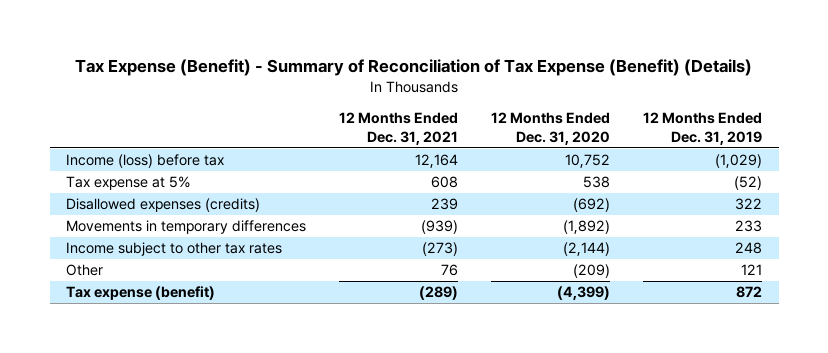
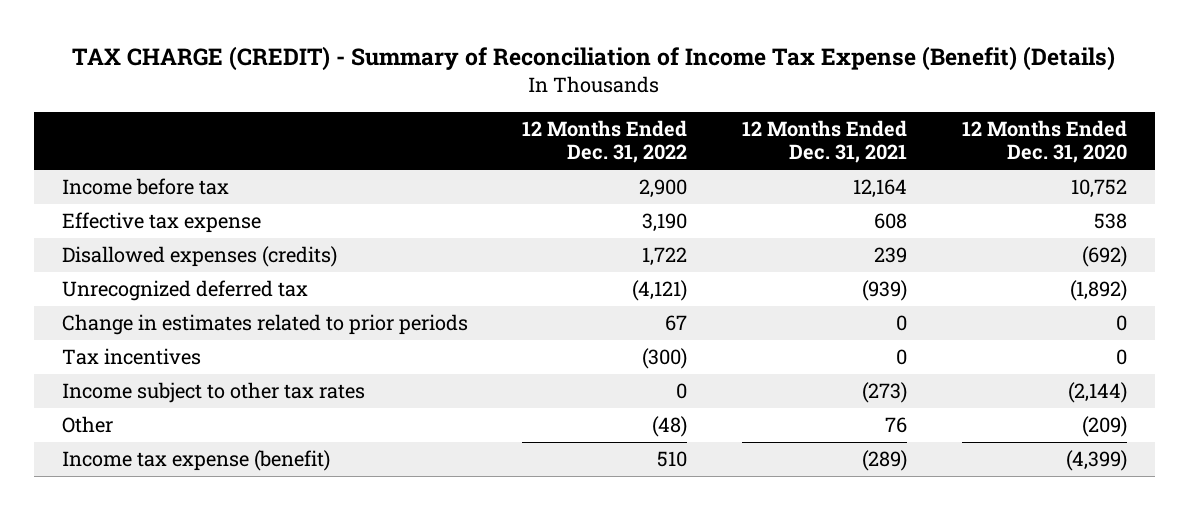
[75,59,753,77] Tax Expense (Benefit) - Summary of Reconciliation of Tax Expense (Benefit) (Details) -> [72,46,1116,72] TAX CHARGE (CREDIT) - Summary of Reconciliation of Income Tax Expense (Benefit) (Details)
[643,112,763,145] 12 Months Ended Dec. 31, 2019 -> none
none -> [522,120,688,164] 12 Months Ended Dec. 31, 2022
[66,154,225,169] Income (loss) before tax -> [61,178,229,196] Income before tax
[66,176,192,191] Tax expense at 5% -> [61,212,261,234] Effective tax expense
[66,220,307,235] Movements in temporary differences -> [61,280,308,302] Unrecognized deferred tax
none -> [61,314,468,336] Change in estimates related to prior periods
none -> [61,348,201,366] Tax incentives
[66,286,216,301] Tax expense (benefit) -> [61,450,330,472] Income tax expense (benefit)

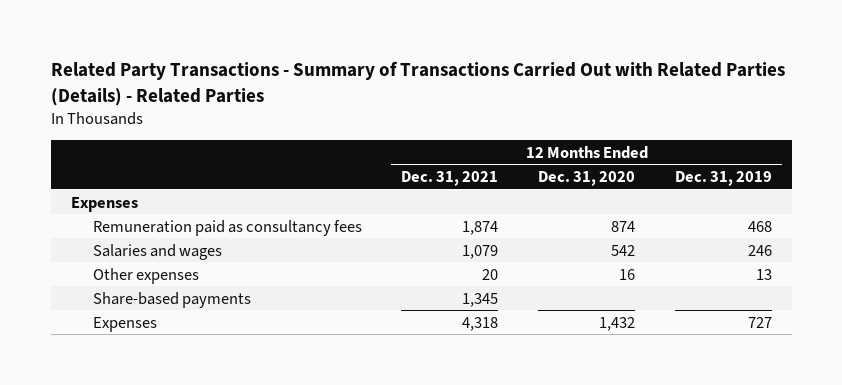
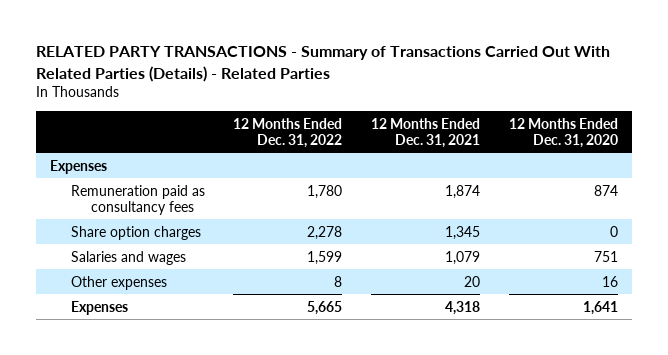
[50,61,785,106] Related Party Transactions - Summary of Transactions Carried Out with Related Parties (Details) - Related Parties -> [35,46,610,82] RELATED PARTY TRANSACTIONS - Summary of Transactions Carried Out With Related Parties (Details) - Related Parties
[674,170,772,186] Dec. 31, 2019 -> none
none -> [233,117,343,148] 12 Months Ended Dec. 31, 2022
none -> [70,225,201,240] Share option charges
[611,244,636,256] 542 -> [593,250,618,262] 751
[92,291,251,308] Share-based payments -> none
[599,316,636,331] 1,432 -> [582,300,618,315] 1,641

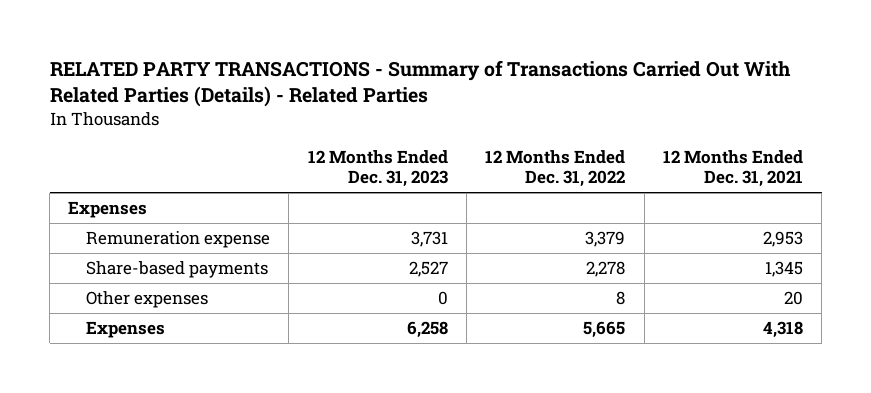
[508,117,618,148] 12 Months Ended Dec. 31, 2020 -> none
none -> [307,149,448,188] 12 Months Ended Dec. 31, 2023
[70,184,205,215] Remuneration paid as consultancy fees -> none
[70,250,186,265] Salaries and wages -> none
none -> [85,231,270,249] Remuneration expense
[70,225,201,240] Share option charges -> [85,261,268,279] Share-based payments

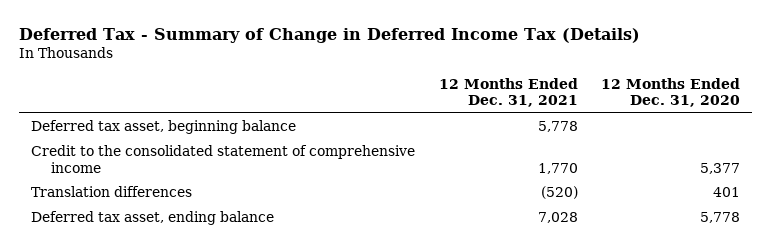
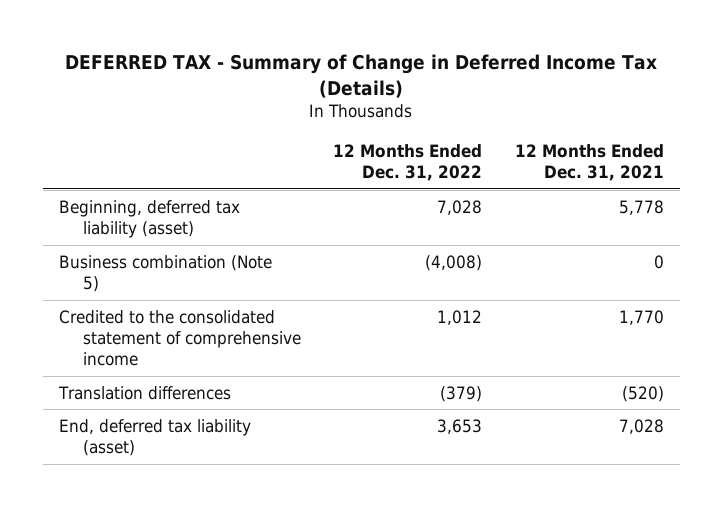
[19,28,641,44] Deferred Tax - Summary of Change in Deferred Income Tax (Details) -> [65,54,658,98] DEFERRED TAX - Summary of Change in Deferred Income Tax (Details)
[601,77,741,107] 12 Months Ended Dec. 31, 2020 -> none
none -> [333,143,483,181] 12 Months Ended Dec. 31, 2022
[31,120,297,135] Deferred tax asset, beginning balance -> [59,199,241,238] Beginning, deferred tax liability (asset)
none -> [59,254,273,292] Business combination (Note 5)
[31,145,416,173] Credit to the consolidated statement of comprehensive income -> [59,309,302,367] Credited to the consolidated statement of comprehensive income
[31,211,275,226] Deferred tax asset, ending balance -> [59,418,252,456] End, deferred tax liability (asset)

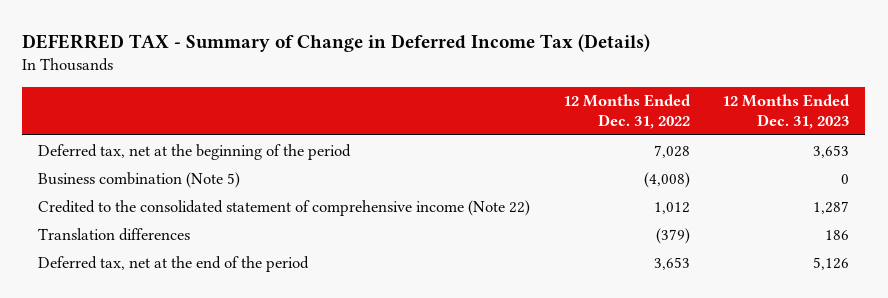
[514,143,664,181] 12 Months Ended Dec. 31, 2021 -> none
none -> [722,94,851,129] 12 Months Ended Dec. 31, 2023
[59,199,241,238] Beginning, deferred tax liability (asset) -> [38,143,352,160] Deferred tax, net at the beginning of the period
[59,309,302,367] Credited to the consolidated statement of comprehensive income -> [38,199,531,216] Credited to the consolidated statement of comprehensive income (Note 22)
[59,418,252,456] End, deferred tax liability (asset) -> [38,255,310,272] Deferred tax, net at the end of the period

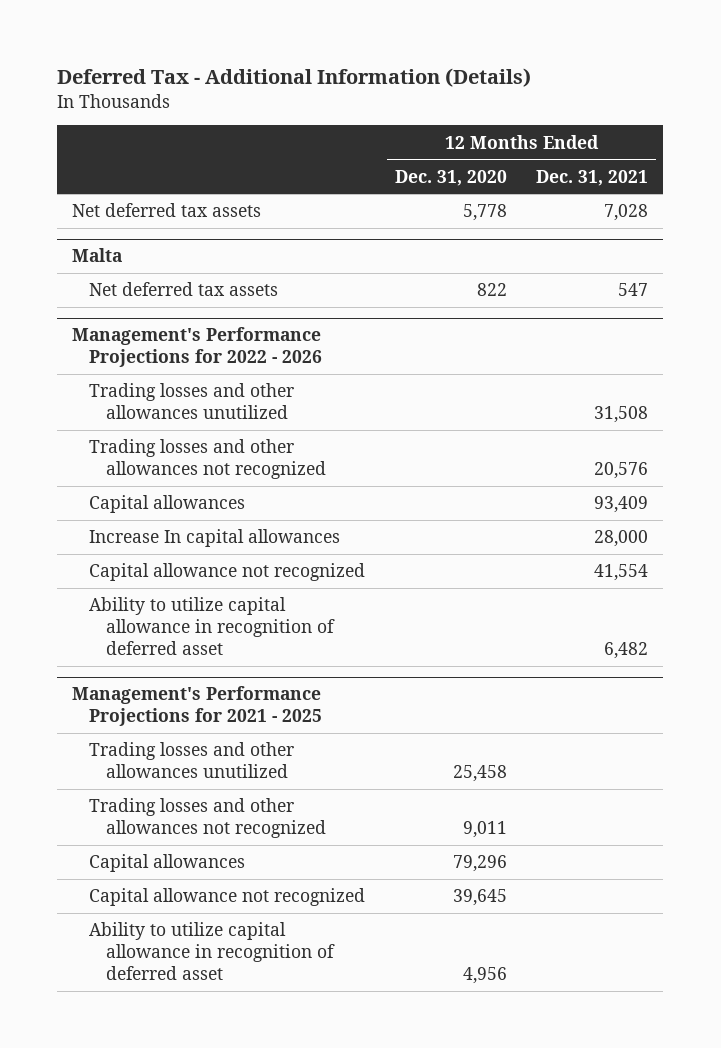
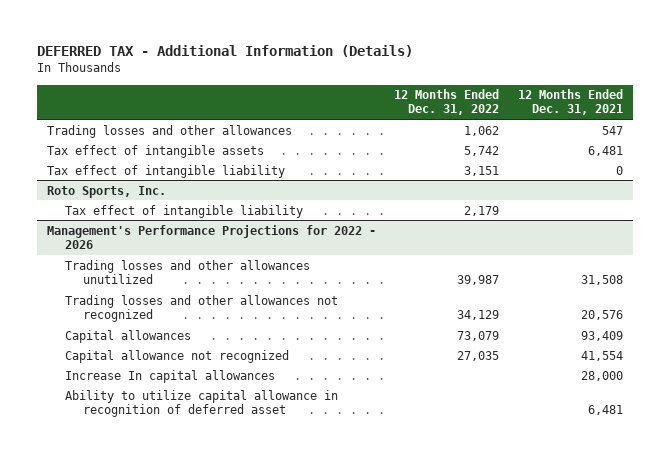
[57,68,532,88] Deferred Tax - Additional Information (Details) -> [37,45,414,58] DEFERRED TAX - Additional Information (Details)
[394,169,507,186] Dec. 31, 2020 -> none
none -> [394,89,500,116] 12 Months Ended Dec. 31, 2022
[72,203,262,218] Net deferred tax assets -> none
[72,248,123,263] Malta -> none
[89,282,279,297] Net deferred tax assets -> [46,124,292,138] Trading losses and other allowances
none -> [46,144,264,158] Tax effect of intangible assets
none -> [46,164,285,178] Tax effect of intangible liability
none -> [46,185,166,198] Roto Sports, Inc.
none -> [64,204,303,218] Tax effect of intangible liability
[72,686,323,727] Management's Performance Projections for 2021 - 2025 -> none
[89,742,295,779] Trading losses and other allowances unutilized -> none
[89,798,326,839] Trading losses and other allowances not recognized -> none
[89,854,246,873] Capital allowances -> none
[89,888,366,907] Capital allowance not recognized -> none
[89,922,335,981] Ability to utilize capital allowance in recognition of deferred asset -> none
[89,529,341,548] Increase In capital allowances -> [64,369,275,383] Increase In capital allowances
[604,642,649,660] 6,482 -> [588,404,624,415] 6,481

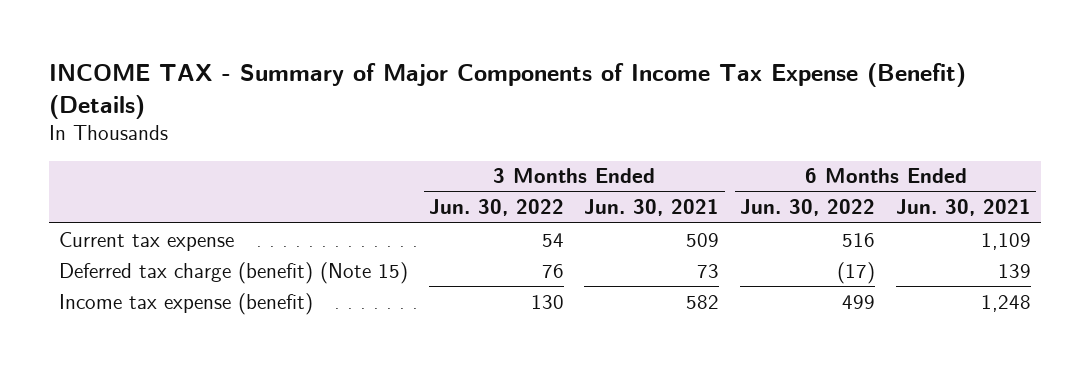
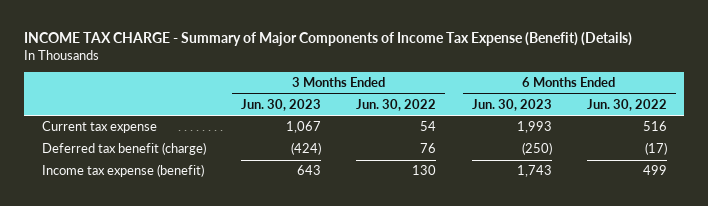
[48,62,966,119] INCOME TAX - Summary of Major Components of Income Tax Expense (Benefit) (Details) -> [24,32,633,47] INCOME TAX CHARGE - Summary of Major Components of Income Tax Expense (Benefit) (Details)
[584,199,720,217] Jun. 30, 2021 -> none
[895,199,1031,217] Jun. 30, 2021 -> none
none -> [240,98,321,111] Jun. 30, 2023
none -> [471,98,552,111] Jun. 30, 2023
[59,261,409,284] Deferred tax charge (benefit) (Note 15) -> [41,142,206,156] Deferred tax benefit (charge)

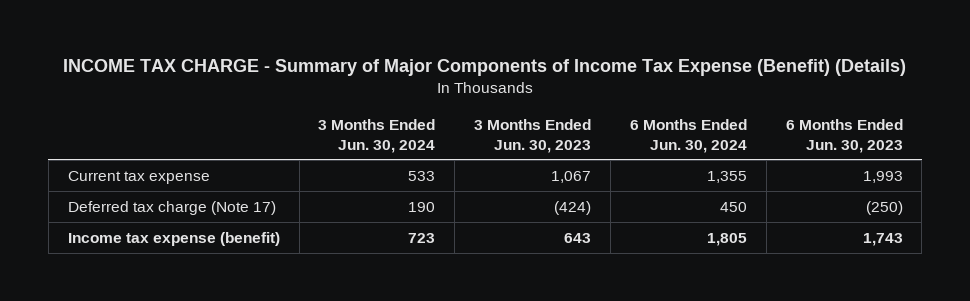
[356,98,437,111] Jun. 30, 2022 -> none
[586,98,667,111] Jun. 30, 2022 -> none
none -> [318,118,436,153] 3 Months Ended Jun. 30, 2024
none -> [629,118,747,153] 6 Months Ended Jun. 30, 2024
[41,142,206,156] Deferred tax benefit (charge) -> [67,200,276,215] Deferred tax charge (Note 17)

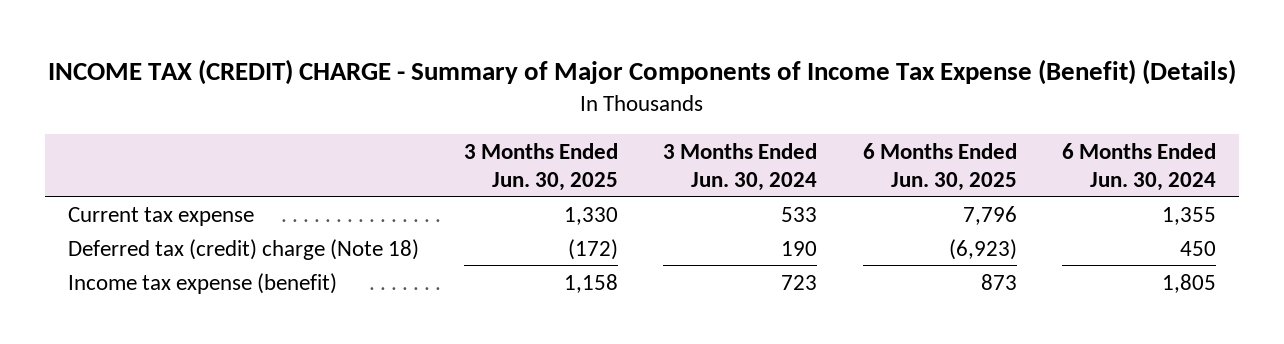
[63,59,907,77] INCOME TAX CHARGE - Summary of Major Components of Income Tax Expense (Benefit) (Details) -> [47,59,1236,86] INCOME TAX (CREDIT) CHARGE - Summary of Major Components of Income Tax Expense (Benefit) (Details)
[474,118,592,153] 3 Months Ended Jun. 30, 2023 -> none
[785,118,903,153] 6 Months Ended Jun. 30, 2023 -> none
none -> [464,142,619,191] 3 Months Ended Jun. 30, 2025
none -> [862,142,1017,191] 6 Months Ended Jun. 30, 2025
[67,200,276,215] Deferred tax charge (Note 17) -> [67,238,419,260] Deferred tax (credit) charge (Note 18)

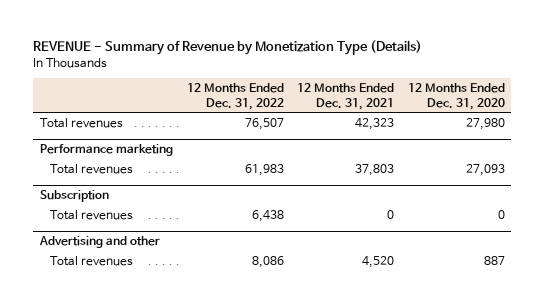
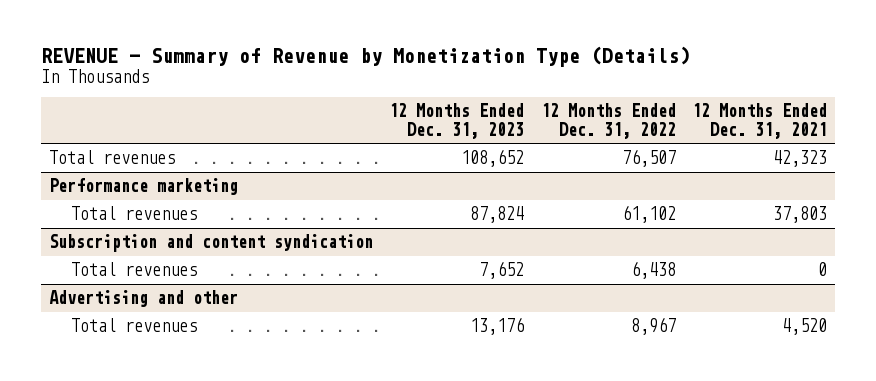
[407,82,505,110] 12 Months Ended Dec. 31, 2020 -> none
none -> [389,103,525,139] 12 Months Ended Dec. 31, 2023
[244,163,284,176] 61,983 -> [621,205,676,224] 61,102
[40,190,110,203] Subscription -> [49,234,374,253] Subscription and content syndication
[251,255,284,268] 8,086 -> [630,317,676,336] 8,967

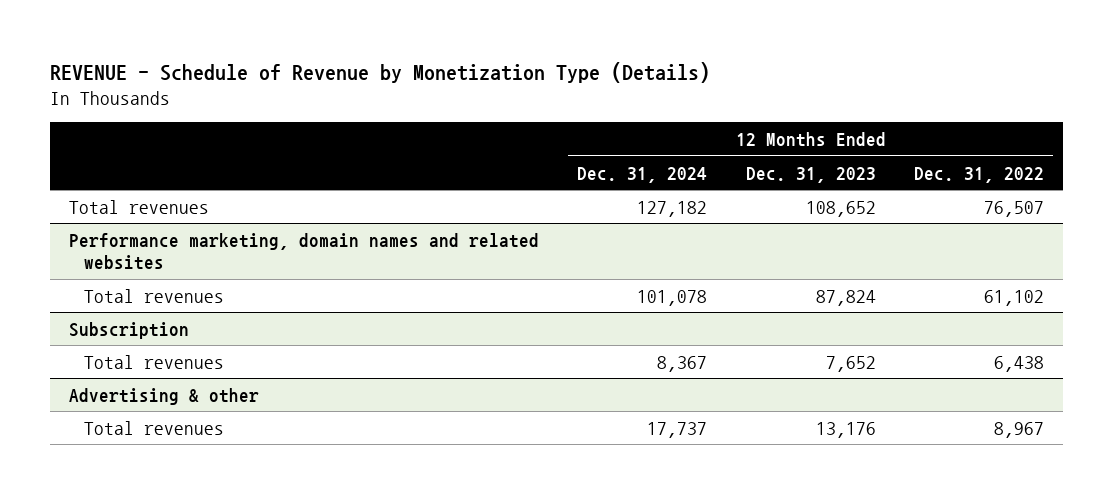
[41,46,691,68] REVENUE - Summary of Revenue by Monetization Type (Details) -> [50,61,711,83] REVENUE - Schedule of Revenue by Monetization Type (Details)
[691,103,827,139] 12 Months Ended Dec. 31, 2021 -> none
none -> [577,166,708,183] Dec. 31, 2024
[49,178,239,196] Performance marketing -> [69,232,540,270] Performance marketing, domain names and related websites
[49,234,374,253] Subscription and content syndication -> [69,321,190,339] Subscription
[49,290,239,308] Advertising and other -> [69,387,260,405] Advertising & other

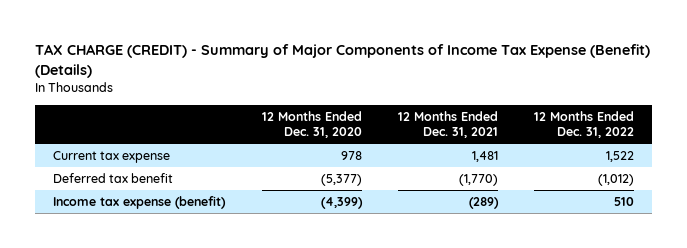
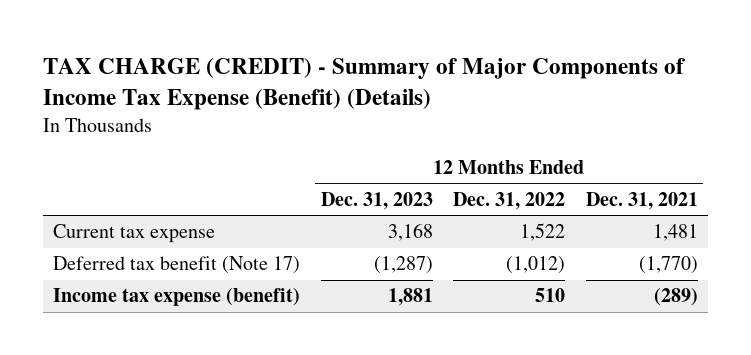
[261,110,362,139] 12 Months Ended Dec. 31, 2020 -> none
none -> [320,191,433,210] Dec. 31, 2023
[53,173,174,184] Deferred tax benefit -> [52,256,300,275] Deferred tax benefit (Note 17)

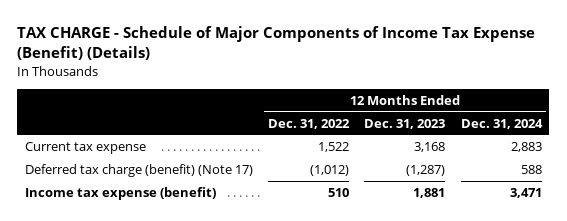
[42,57,685,110] TAX CHARGE (CREDIT) - Summary of Major Components of Income Tax Expense (Benefit) (Details) -> [17,25,536,61] TAX CHARGE - Schedule of Major Components of Income Tax Expense (Benefit) (Details)
[585,191,698,210] Dec. 31, 2021 -> none
none -> [460,118,543,129] Dec. 31, 2024
[52,256,300,275] Deferred tax benefit (Note 17) -> [24,163,253,177] Deferred tax charge (benefit) (Note 17)

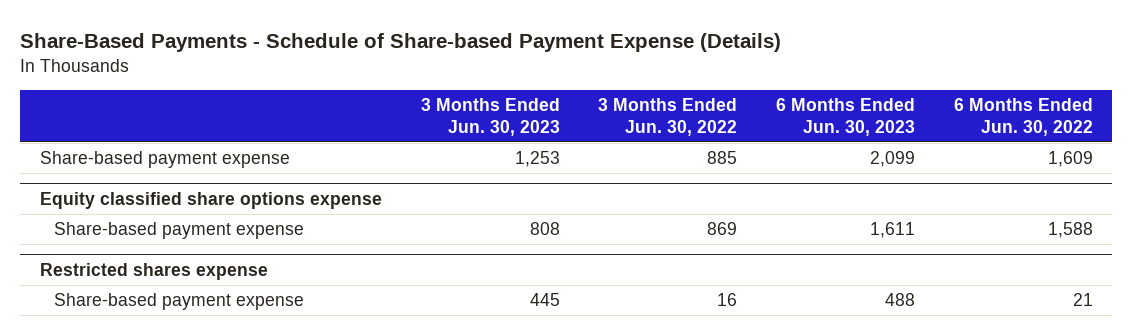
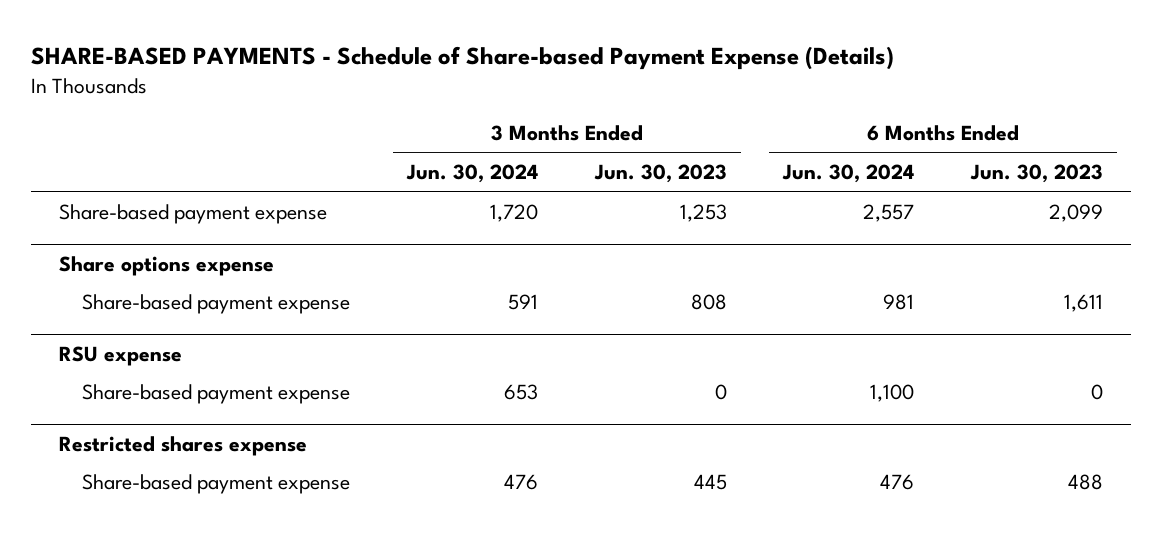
[20,32,782,52] Share-Based Payments - Schedule of Share-based Payment Expense (Details) -> [31,46,895,71] SHARE-BASED PAYMENTS - Schedule of Share-based Payment Expense (Details)
[598,97,738,136] 3 Months Ended Jun. 30, 2022 -> none
[954,97,1094,136] 6 Months Ended Jun. 30, 2022 -> none
none -> [405,164,538,184] Jun. 30, 2024
none -> [782,164,915,184] Jun. 30, 2024
[39,192,382,210] Equity classified share options expense -> [59,255,275,276] Share options expense
none -> [59,345,183,366] RSU expense
none -> [82,384,351,405] Share-based payment expense

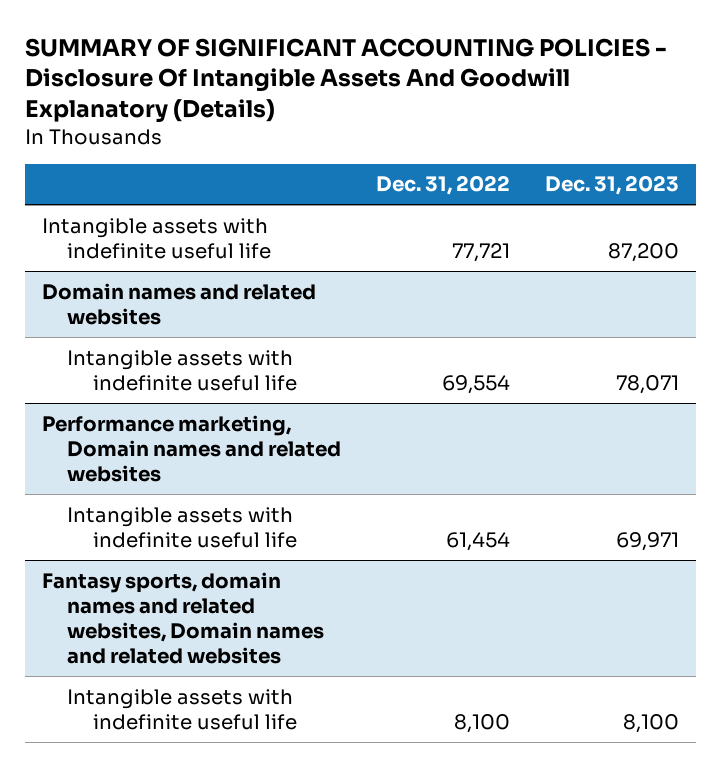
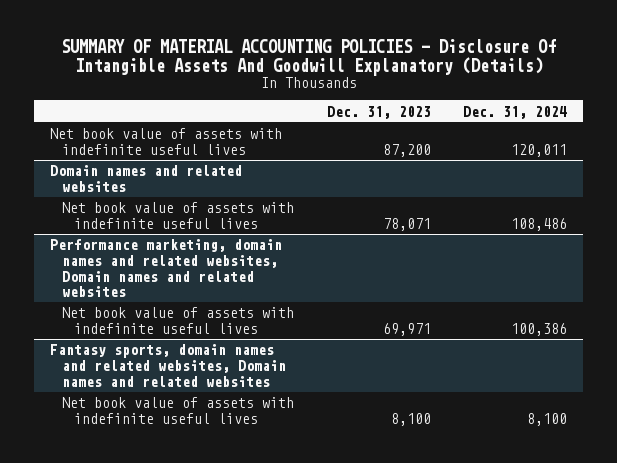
[24,37,667,123] SUMMARY OF SIGNIFICANT ACCOUNTING POLICIES - Disclosure Of Intangible Assets And Goodwill Explanatory (Details) -> [60,38,556,76] SUMMARY OF MATERIAL ACCOUNTING POLICIES - Disclosure Of Intangible Assets And Goodwill Explanatory (Details)
[376,175,511,196] Dec. 31, 2022 -> none
none -> [462,105,567,119] Dec. 31, 2024
[42,217,272,259] Intangible assets with indefinite useful life -> [50,128,283,155] Net book value of assets with indefinite useful lives
[67,349,297,391] Intangible assets with indefinite useful life -> [62,202,295,229] Net book value of assets with indefinite useful lives
[42,414,342,482] Performance marketing, Domain names and related websites -> [50,239,283,298] Performance marketing, domain names and related websites, Domain names and related websites
[67,506,297,548] Intangible assets with indefinite useful life -> [62,307,295,334] Net book value of assets with indefinite useful lives
[67,688,297,730] Intangible assets with indefinite useful life -> [62,397,295,424] Net book value of assets with indefinite useful lives

